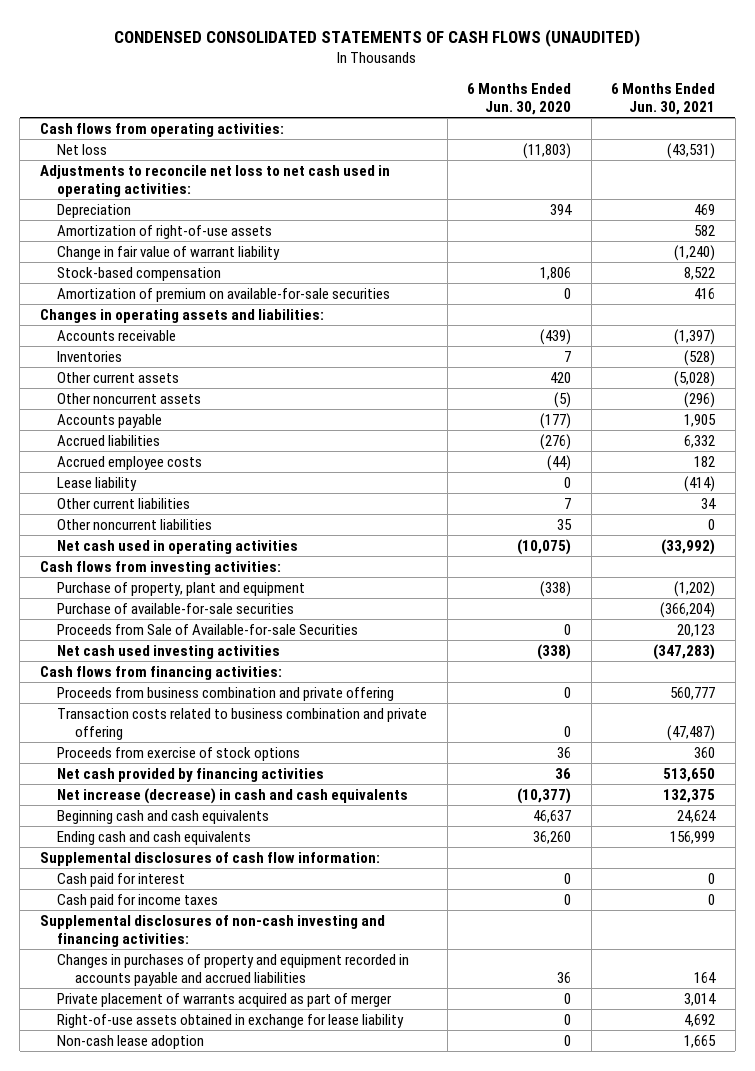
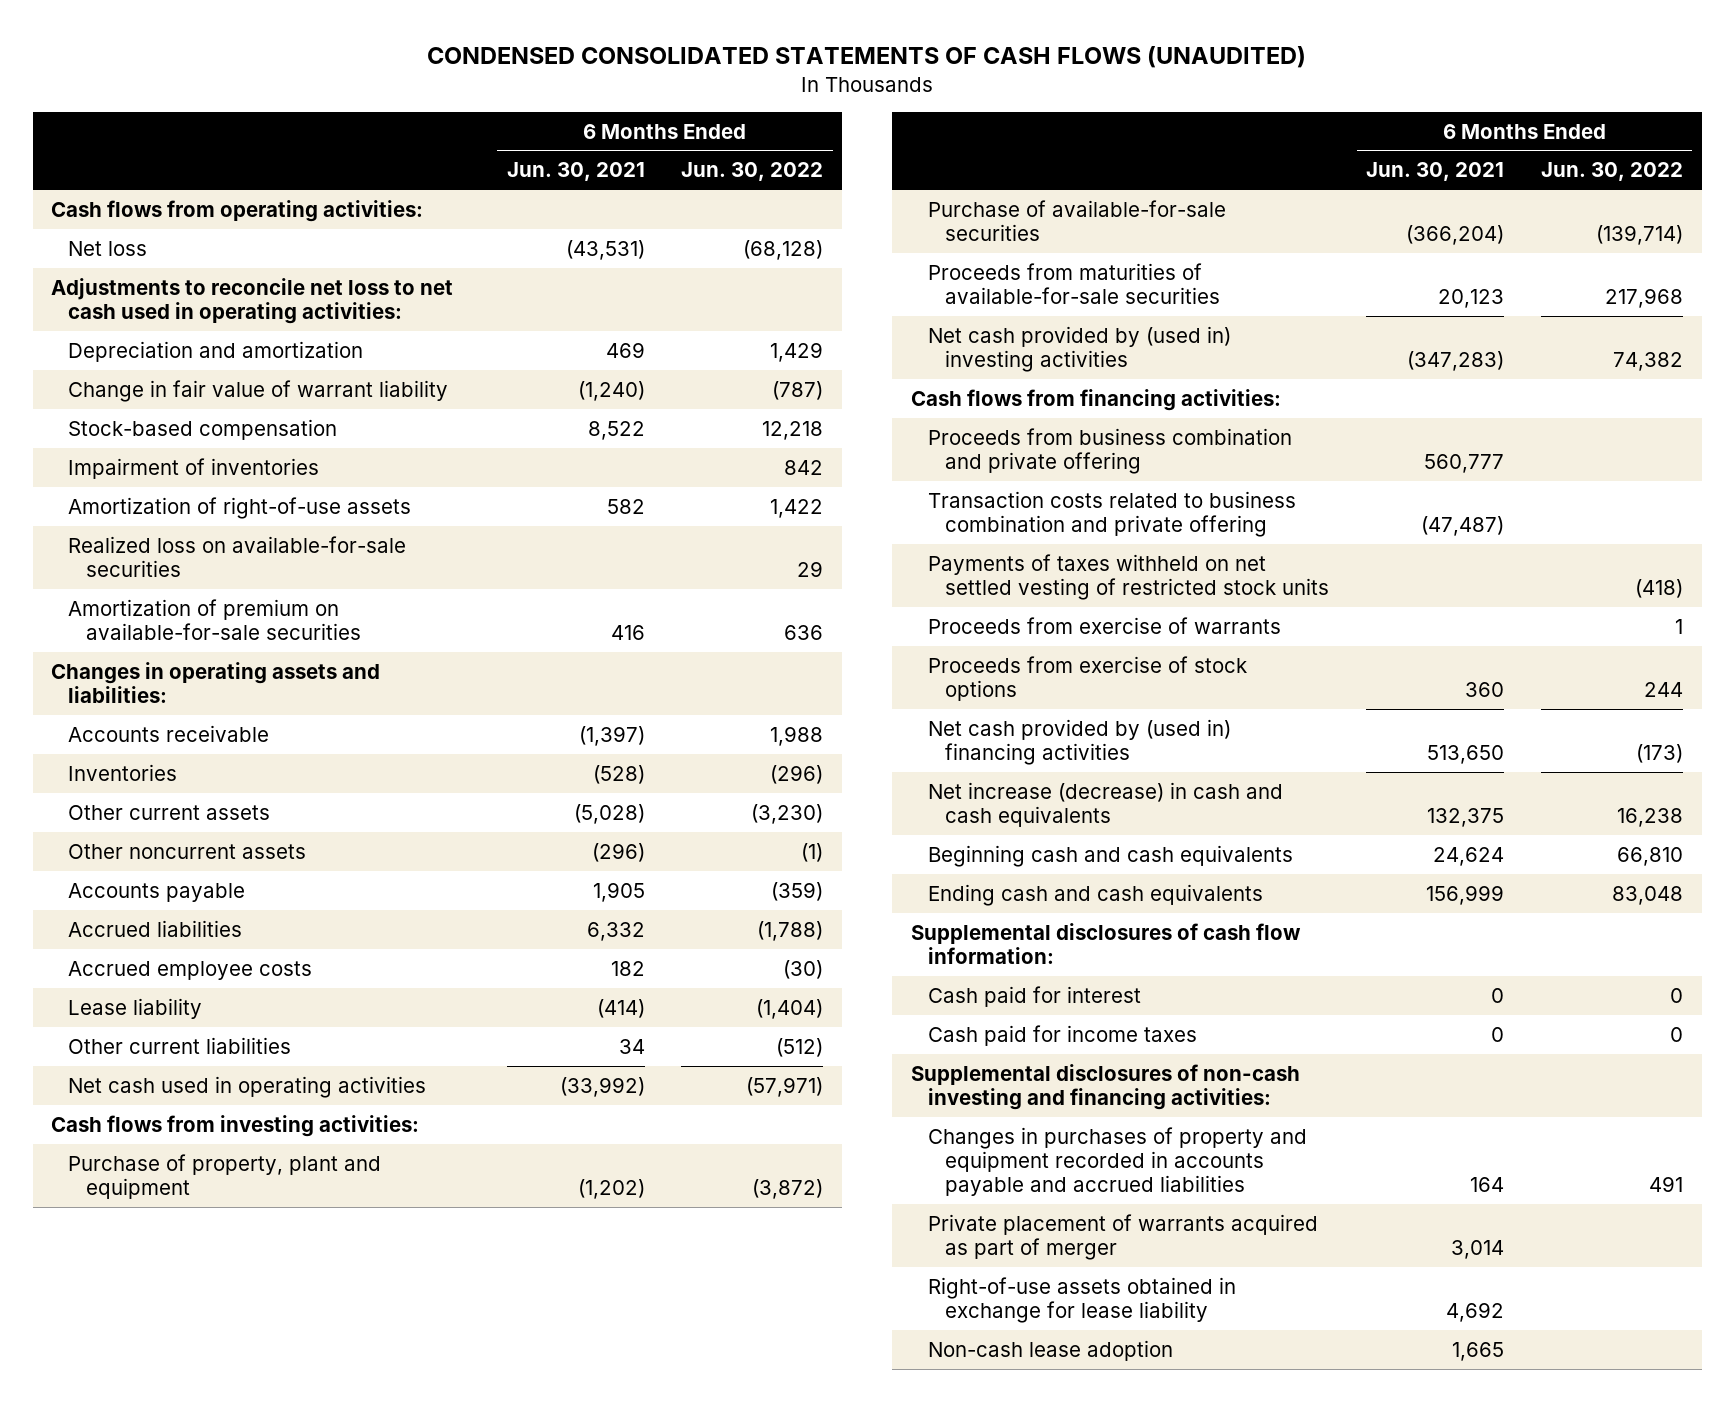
[467,83,572,115] 6 Months Ended Jun. 30, 2020 -> none
none -> [681,162,824,182] Jun. 30, 2022
[57,203,132,218] Depreciation -> [68,340,364,362] Depreciation and amortization
none -> [68,457,320,479] Impairment of inventories
[57,224,273,239] Amortization of right-of-use assets -> [68,496,412,519] Amortization of right-of-use assets
none -> [68,535,407,578] Realized loss on available-for-sale securities
[57,518,213,530] Other noncurrent liabilities -> none
[57,623,359,635] Proceeds from Sale of Available-for-sale Securities -> [928,262,1221,305] Proceeds from maturities of available-for-sale securities
[57,644,281,659] Net cash used investing activities -> [928,325,1232,373] Net cash provided by (used in) investing activities
none -> [928,553,1330,601] Payments of taxes withheld on net settled vesting of restricted stock units
none -> [928,616,1282,634] Proceeds from exercise of warrants
[57,767,325,782] Net cash provided by financing activities -> [928,718,1232,766] Net cash provided by (used in) financing activities

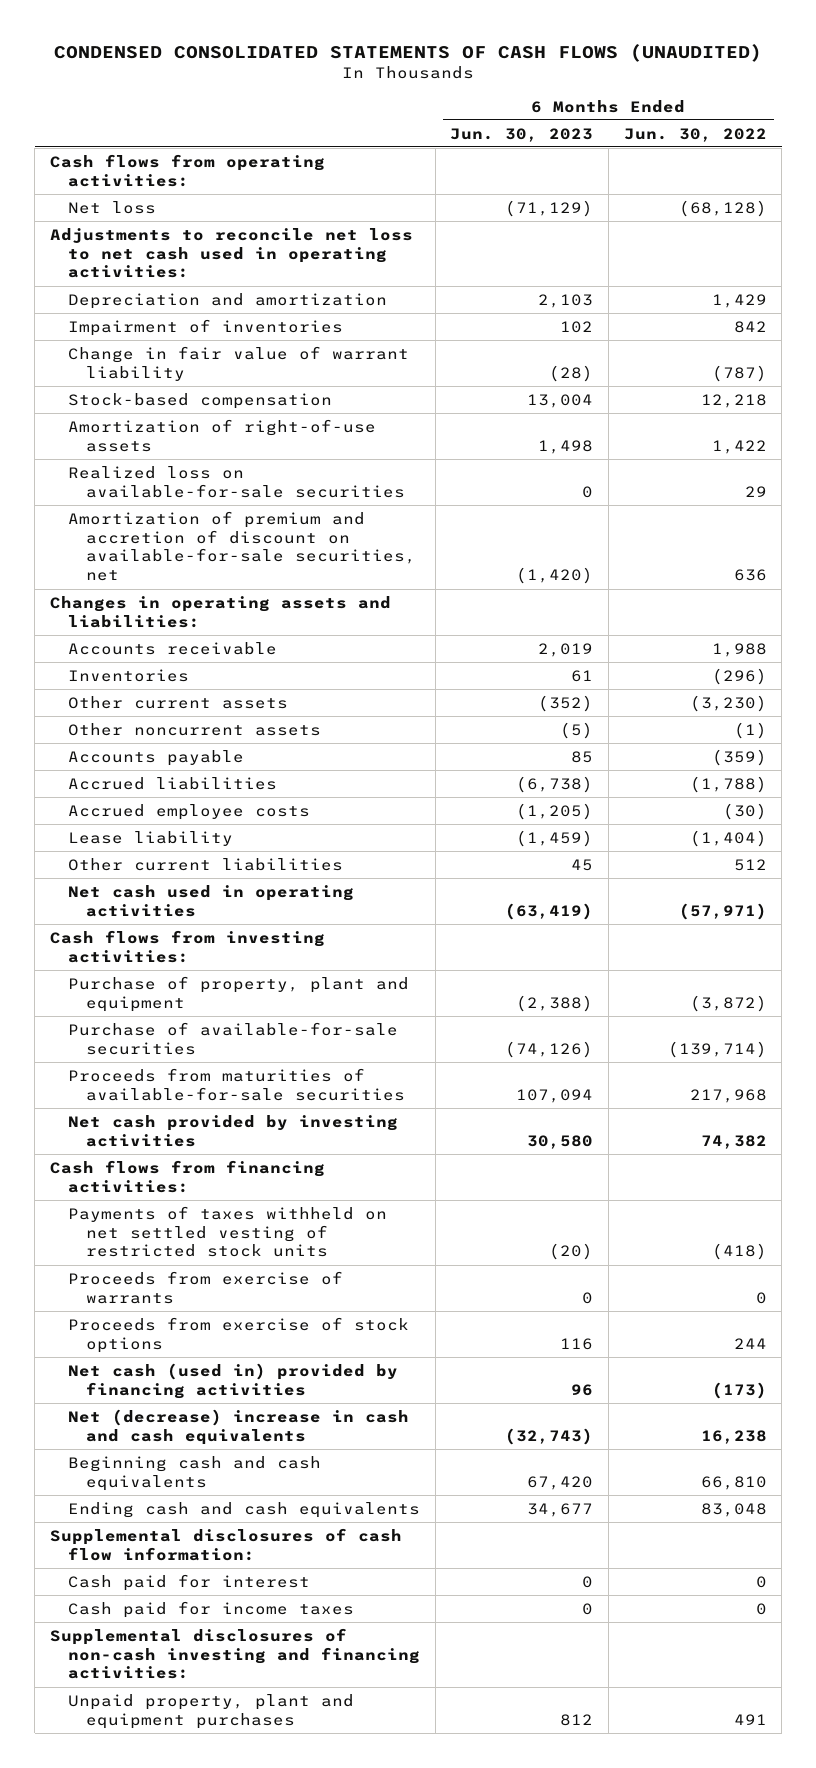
[506,162,645,182] Jun. 30, 2021 -> none
none -> [450,127,594,142] Jun. 30, 2023
[68,457,320,479] Impairment of inventories -> [68,318,344,336] Impairment of inventories
[68,598,361,641] Amortization of premium on available-for-sale securities -> [68,510,417,582] Amortization of premium and accretion of discount on available-for-sale securities, net
[776,1037,824,1057] (512) -> [733,858,767,871] 512
[928,325,1232,373] Net cash provided by (used in) investing activities -> [68,1114,399,1147] Net cash provided by investing activities
[928,427,1293,475] Proceeds from business combination and private offering -> none
[928,490,1297,538] Transaction costs related to business combination and private offering -> none
[1675,618,1684,634] 1 -> [755,1291,767,1304] 0
[928,718,1232,766] Net cash provided by (used in) financing activities -> [68,1362,399,1399] Net cash (used in) provided by financing activities
[928,781,1284,828] Net increase (decrease) in cash and cash equivalents -> [68,1408,410,1445] Net (decrease) increase in cash and cash equivalents
[928,1213,1319,1261] Private placement of warrants acquired as part of merger -> none
[928,1276,1237,1324] Right-of-use assets obtained in exchange for lease liability -> none
[928,1339,1174,1361] Non-cash lease adoption -> none
[928,1126,1308,1197] Changes in purchases of property and equipment recorded in accounts payable and accrued liabilities -> [68,1693,355,1729] Unpaid property, plant and equipment purchases

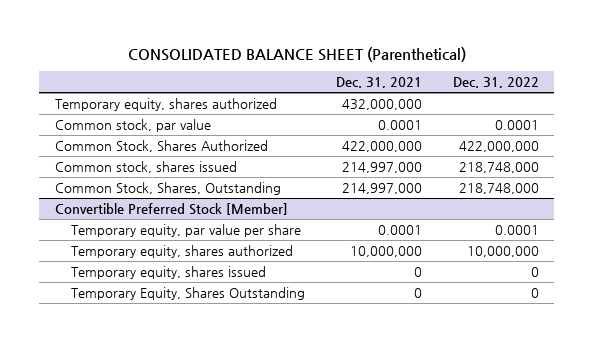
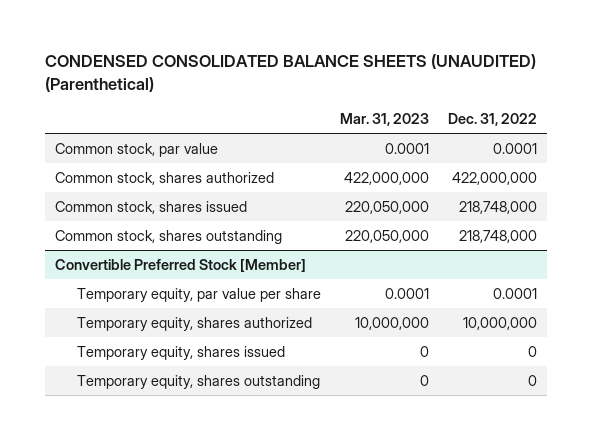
[127,46,466,62] CONSOLIDATED BALANCE SHEET (Parenthetical) -> [44,54,536,92] CONDENSED CONSOLIDATED BALANCE SHEETS (UNAUDITED) (Parenthetical)
[335,76,422,88] Dec. 31, 2021 -> none
none -> [339,113,429,127] Mar. 31, 2023
[54,97,277,111] Temporary equity, shares authorized -> none
[54,139,268,152] Common Stock, Shares Authorized -> [54,171,274,185] Common stock, shares authorized
[54,181,281,195] Common Stock, Shares, Outstanding -> [54,229,282,244] Common stock, shares outstanding
[71,286,306,300] Temporary Equity, Shares Outstanding -> [76,374,320,389] Temporary equity, shares outstanding

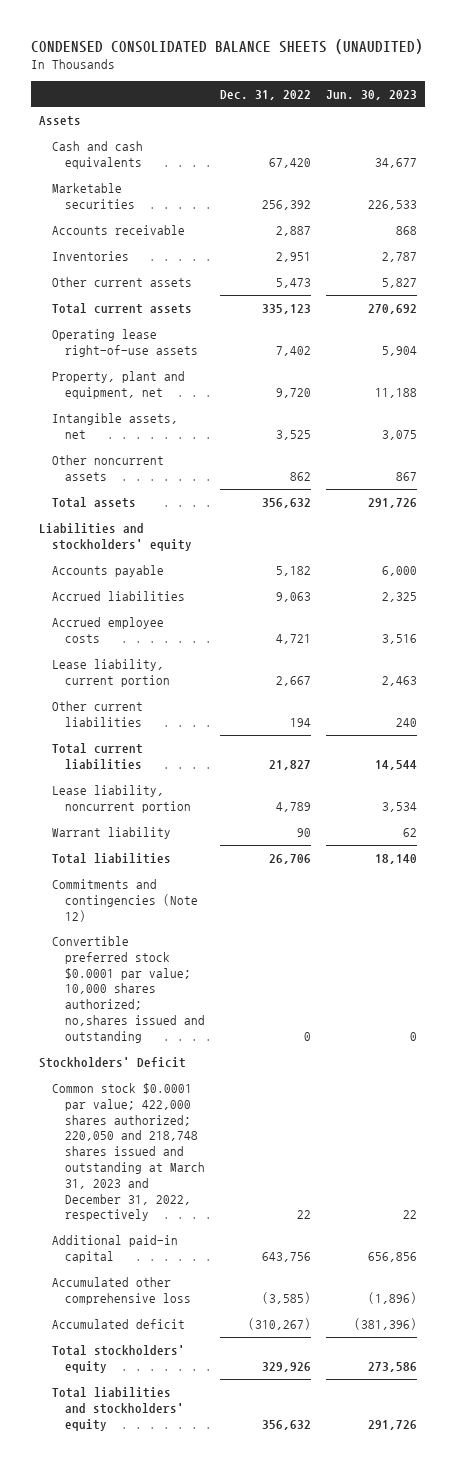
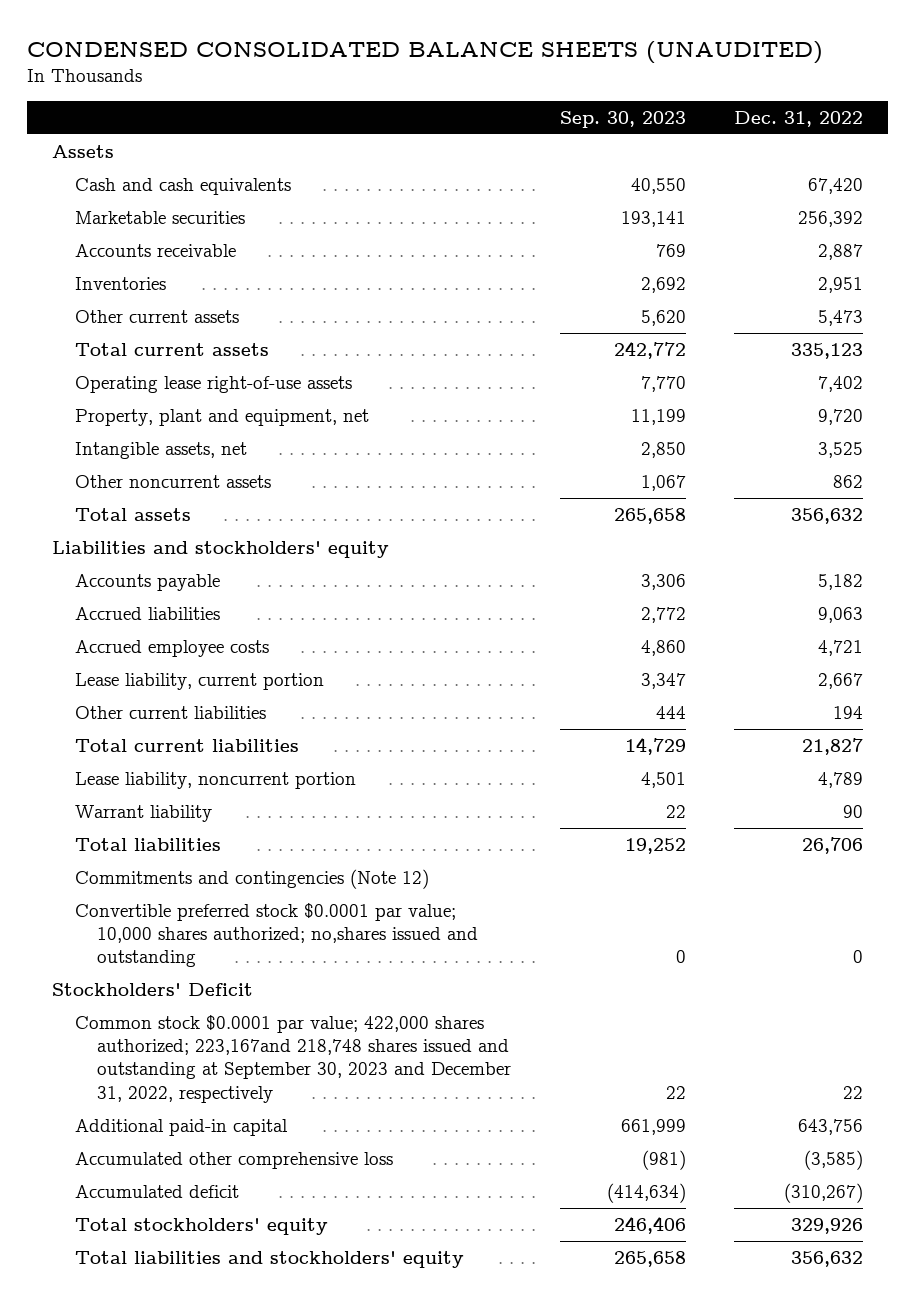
[326,89,418,100] Jun. 30, 2023 -> none
none -> [559,110,686,128] Sep. 30, 2023
[51,1082,205,1222] Common stock $0.0001 par value; 422,000 shares authorized; 220,050 and 218,748 shares issued and outstanding at March 31, 2023 and December 31, 2022, respectively -> [74,1014,512,1103] Common stock $0.0001 par value; 422,000 shares authorized; 223,167and 218,748 shares issued and outstanding at September 30, 2023 and December 31, 2022, respectively

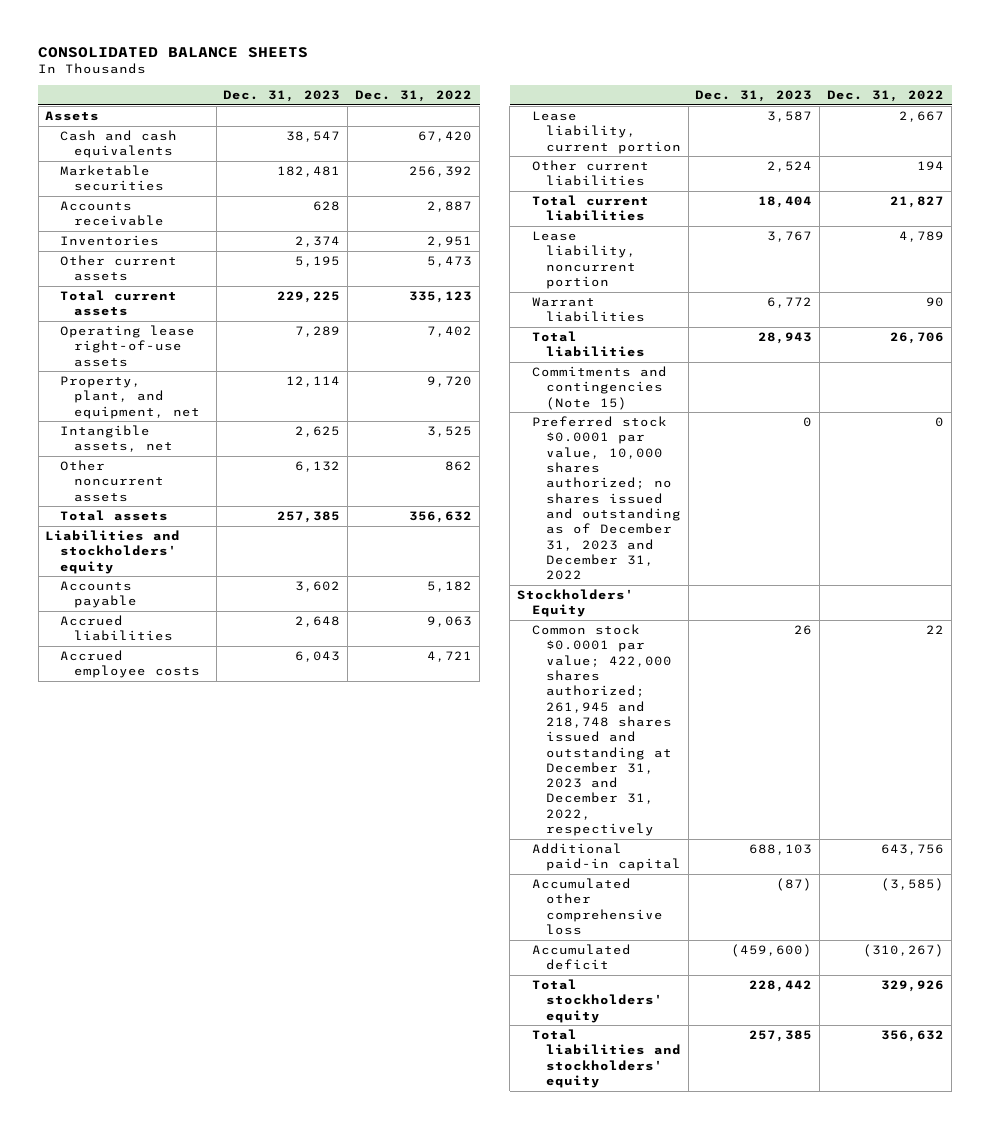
[27,40,824,64] CONDENSED CONSOLIDATED BALANCE SHEETS (UNAUDITED) -> [38,46,309,58] CONSOLIDATED BALANCE SHEETS
[559,110,686,128] Sep. 30, 2023 -> none
none -> [223,90,341,103] Dec. 31, 2023
[74,408,369,426] Property, plant and equipment, net -> [59,376,200,419] Property, plant, and equipment, net
[74,804,212,822] Warrant liability -> [531,297,645,323] Warrant liabilities
[74,868,429,889] Commitments and contingencies (Note 12) -> [531,366,667,410] Commitments and contingencies (Note 15)
[74,902,479,968] Convertible preferred stock $0.0001 par value; 10,000 shares authorized; no,shares issued and outstanding -> [531,416,681,581] Preferred stock $0.0001 par value, 10,000 shares authorized; no shares issued and outstanding as of December 31, 2023 and December 31, 2022
[51,982,253,996] Stockholders' Deficit -> [517,589,635,618] Stockholders' Equity
[74,1014,512,1103] Common stock $0.0001 par value; 422,000 shares authorized; 223,167and 218,748 shares issued and outstanding at September 30, 2023 and December 31, 2022, respectively -> [531,624,672,837] Common stock $0.0001 par value; 422,000 shares authorized; 261,945 and 218,748 shares issued and outstanding at December 31, 2023 and December 31, 2022, respectively

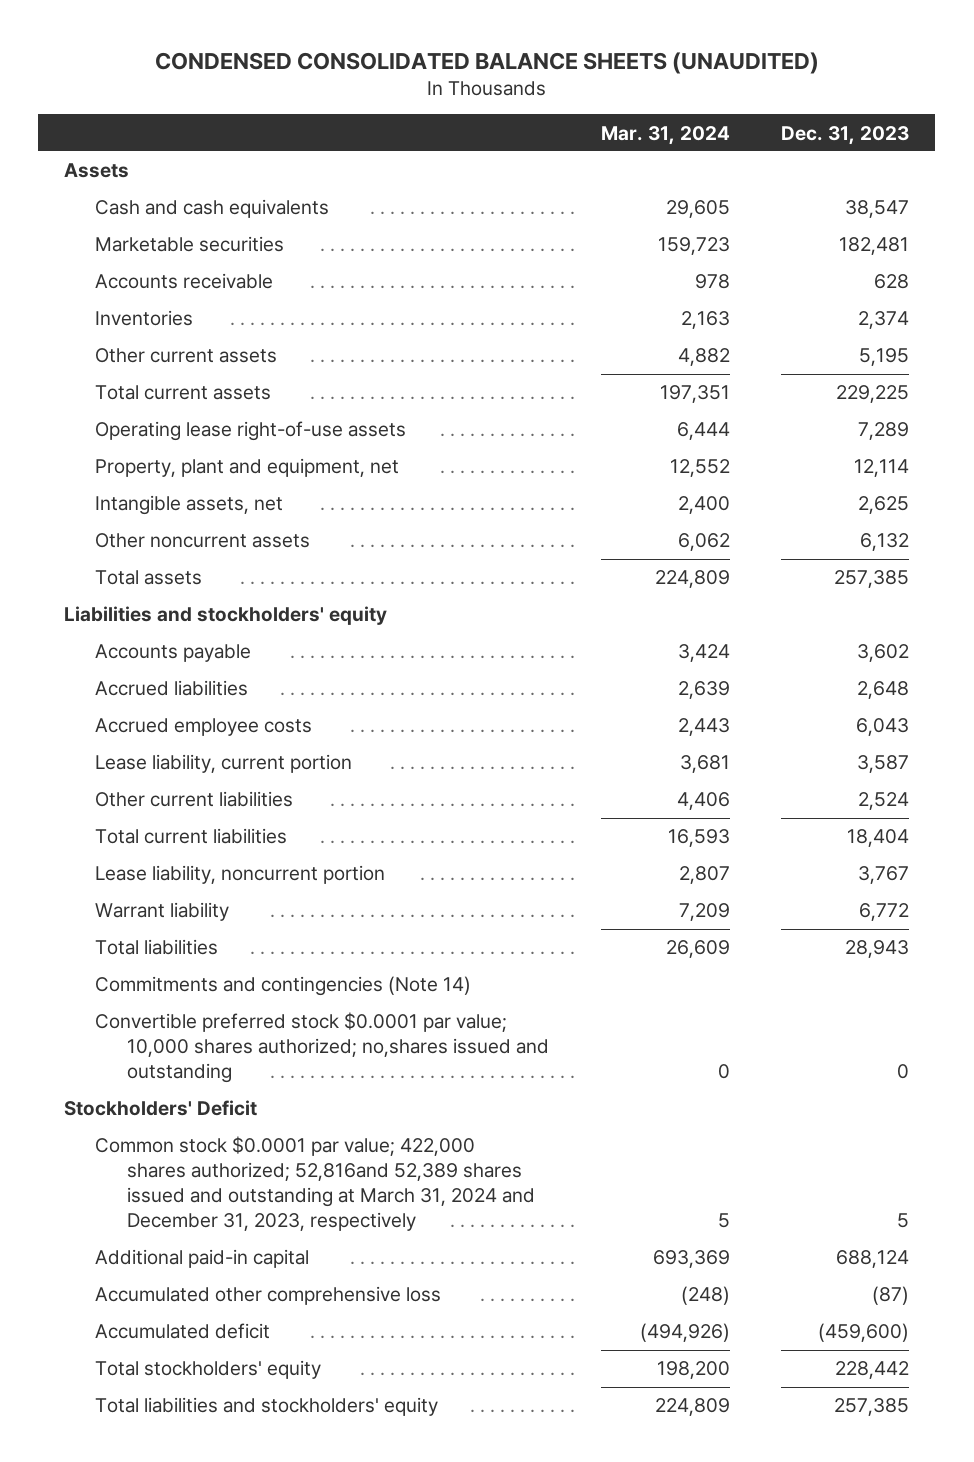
[38,46,309,58] CONSOLIDATED BALANCE SHEETS -> [154,51,819,74] CONDENSED CONSOLIDATED BALANCE SHEETS (UNAUDITED)
[355,90,473,103] Dec. 31, 2022 -> none
none -> [600,125,730,145] Mar. 31, 2024
[59,376,200,419] Property, plant, and equipment, net -> [95,458,400,478] Property, plant and equipment, net
[531,297,645,323] Warrant liabilities -> [95,902,230,922] Warrant liability
[531,366,667,410] Commitments and contingencies (Note 15) -> [95,976,472,997] Commitments and contingencies (Note 14)
[531,416,681,581] Preferred stock $0.0001 par value, 10,000 shares authorized; no shares issued and outstanding as of December 31, 2023 and December 31, 2022 -> [95,1012,549,1084] Convertible preferred stock $0.0001 par value; 10,000 shares authorized; no,shares issued and outstanding
[517,589,635,618] Stockholders' Equity -> [64,1100,258,1117] Stockholders' Deficit
[531,624,672,837] Common stock $0.0001 par value; 422,000 shares authorized; 261,945 and 218,748 shares issued and outstanding at December 31, 2023 and December 31, 2022, respectively -> [95,1136,535,1232] Common stock $0.0001 par value; 422,000 shares authorized; 52,816and 52,389 shares issued and outstanding at March 31, 2024 and December 31, 2023, respectively
[794,625,813,636] 26 -> [897,1213,910,1229] 5
[749,844,813,856] 688,103 -> [836,1250,910,1269] 688,124

